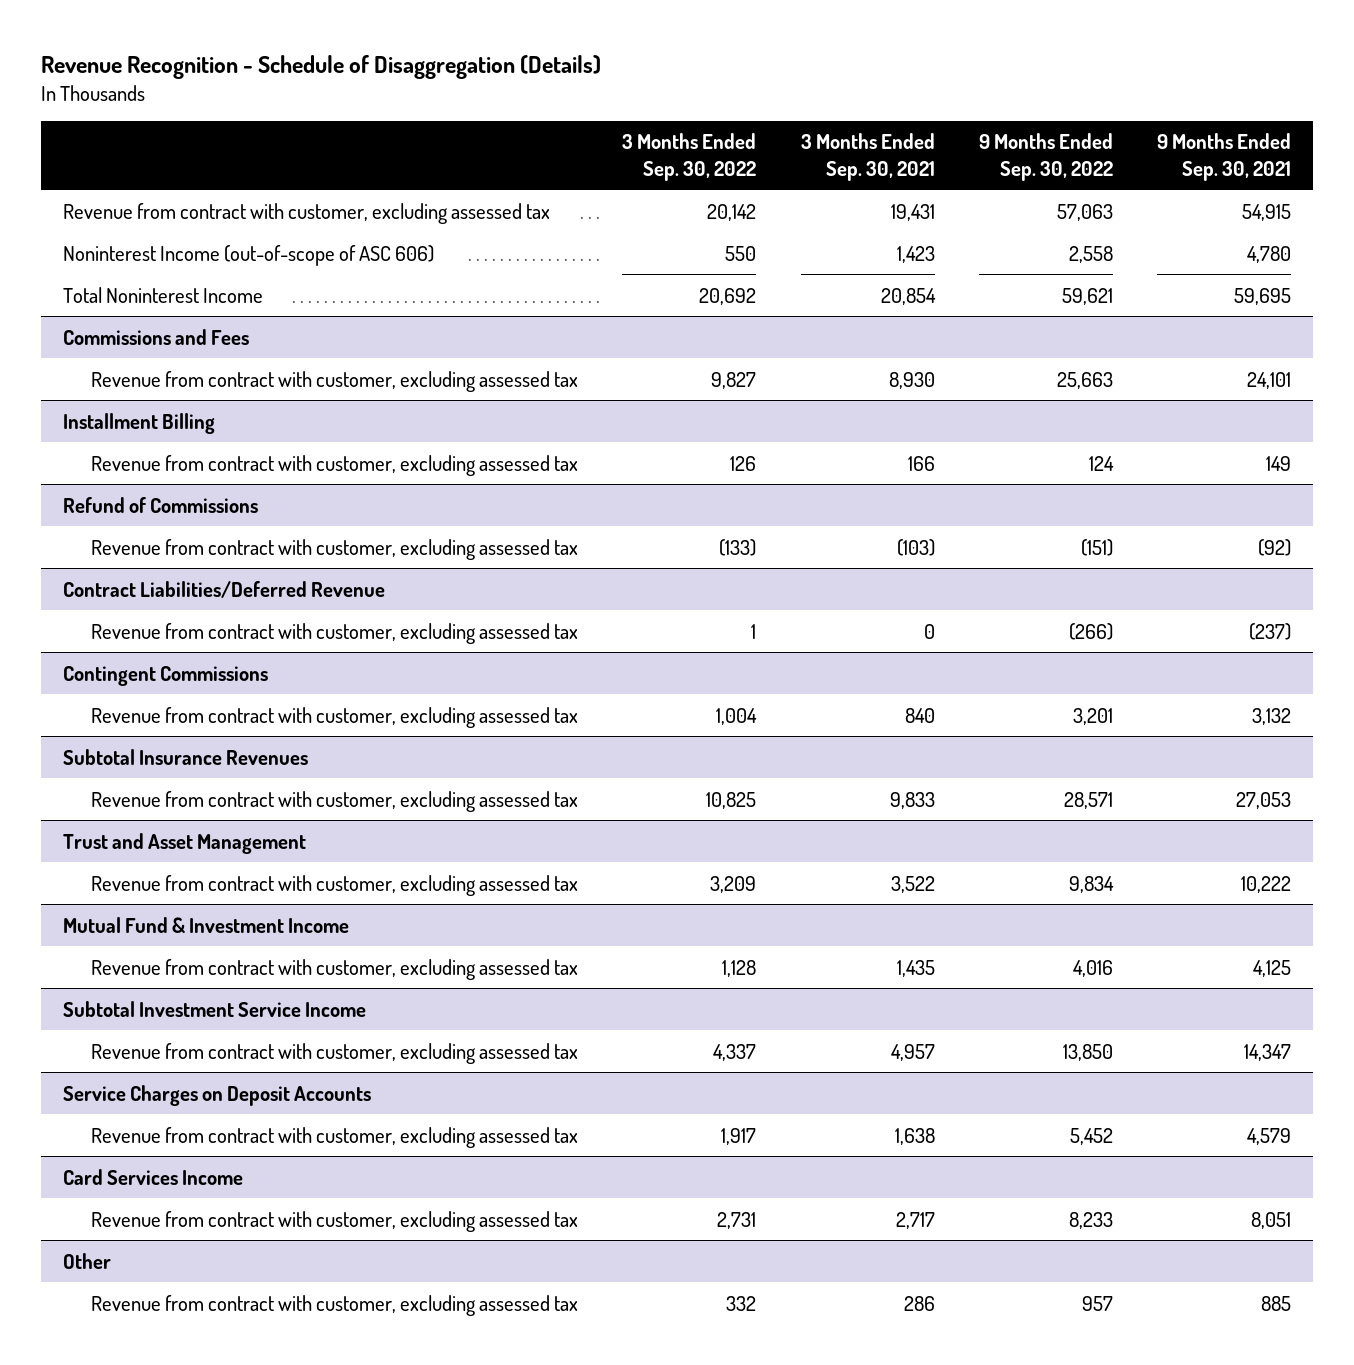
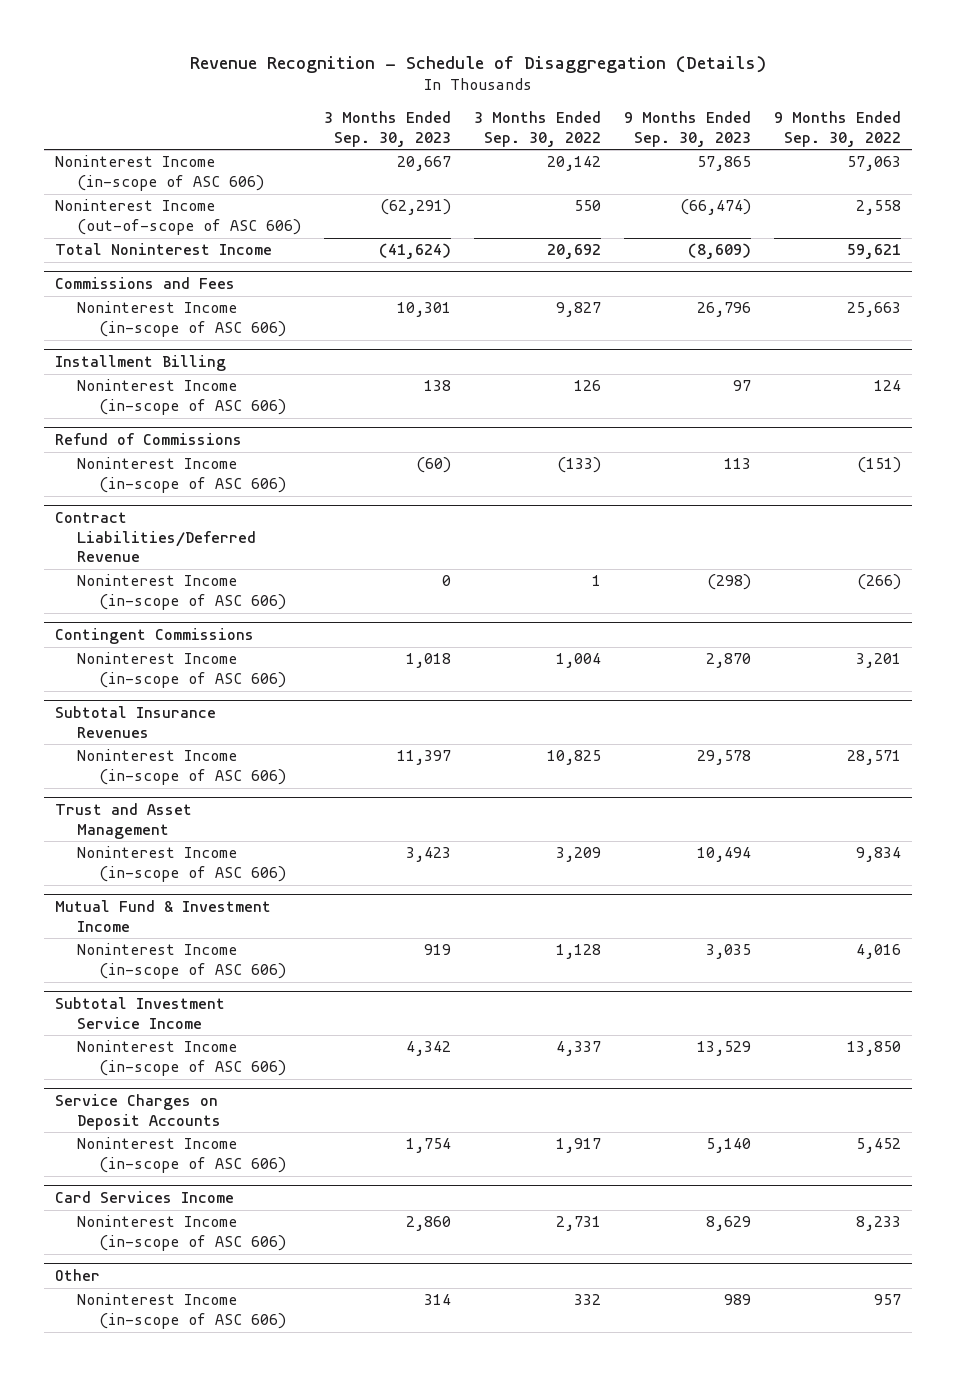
[800,133,935,181] 3 Months Ended Sep. 30, 2021 -> none
[1156,133,1291,181] 9 Months Ended Sep. 30, 2021 -> none
none -> [324,111,452,147] 3 Months Ended Sep. 30, 2023
none -> [623,111,751,147] 9 Months Ended Sep. 30, 2023
[63,202,551,224] Revenue from contract with customer, excluding assessed tax -> [55,155,265,192] Noninterest Income (in-scope of ASC 606)
[91,370,579,392] Revenue from contract with customer, excluding assessed tax -> [77,301,286,338] Noninterest Income (in-scope of ASC 606)
[91,454,579,476] Revenue from contract with customer, excluding assessed tax -> [77,379,286,416] Noninterest Income (in-scope of ASC 606)
[91,538,579,560] Revenue from contract with customer, excluding assessed tax -> [77,457,286,494] Noninterest Income (in-scope of ASC 606)
[91,622,579,644] Revenue from contract with customer, excluding assessed tax -> [77,574,286,611] Noninterest Income (in-scope of ASC 606)
[91,706,579,728] Revenue from contract with customer, excluding assessed tax -> [77,652,286,689] Noninterest Income (in-scope of ASC 606)
[91,790,579,812] Revenue from contract with customer, excluding assessed tax -> [77,749,286,786] Noninterest Income (in-scope of ASC 606)
[91,874,579,896] Revenue from contract with customer, excluding assessed tax -> [77,846,286,883] Noninterest Income (in-scope of ASC 606)
[91,958,579,980] Revenue from contract with customer, excluding assessed tax -> [77,943,286,980] Noninterest Income (in-scope of ASC 606)
[91,1042,579,1064] Revenue from contract with customer, excluding assessed tax -> [77,1040,286,1077] Noninterest Income (in-scope of ASC 606)
[91,1126,579,1148] Revenue from contract with customer, excluding assessed tax -> [77,1137,286,1174] Noninterest Income (in-scope of ASC 606)
[91,1210,579,1232] Revenue from contract with customer, excluding assessed tax -> [77,1215,286,1252] Noninterest Income (in-scope of ASC 606)
[91,1294,579,1316] Revenue from contract with customer, excluding assessed tax -> [77,1293,286,1330] Noninterest Income (in-scope of ASC 606)

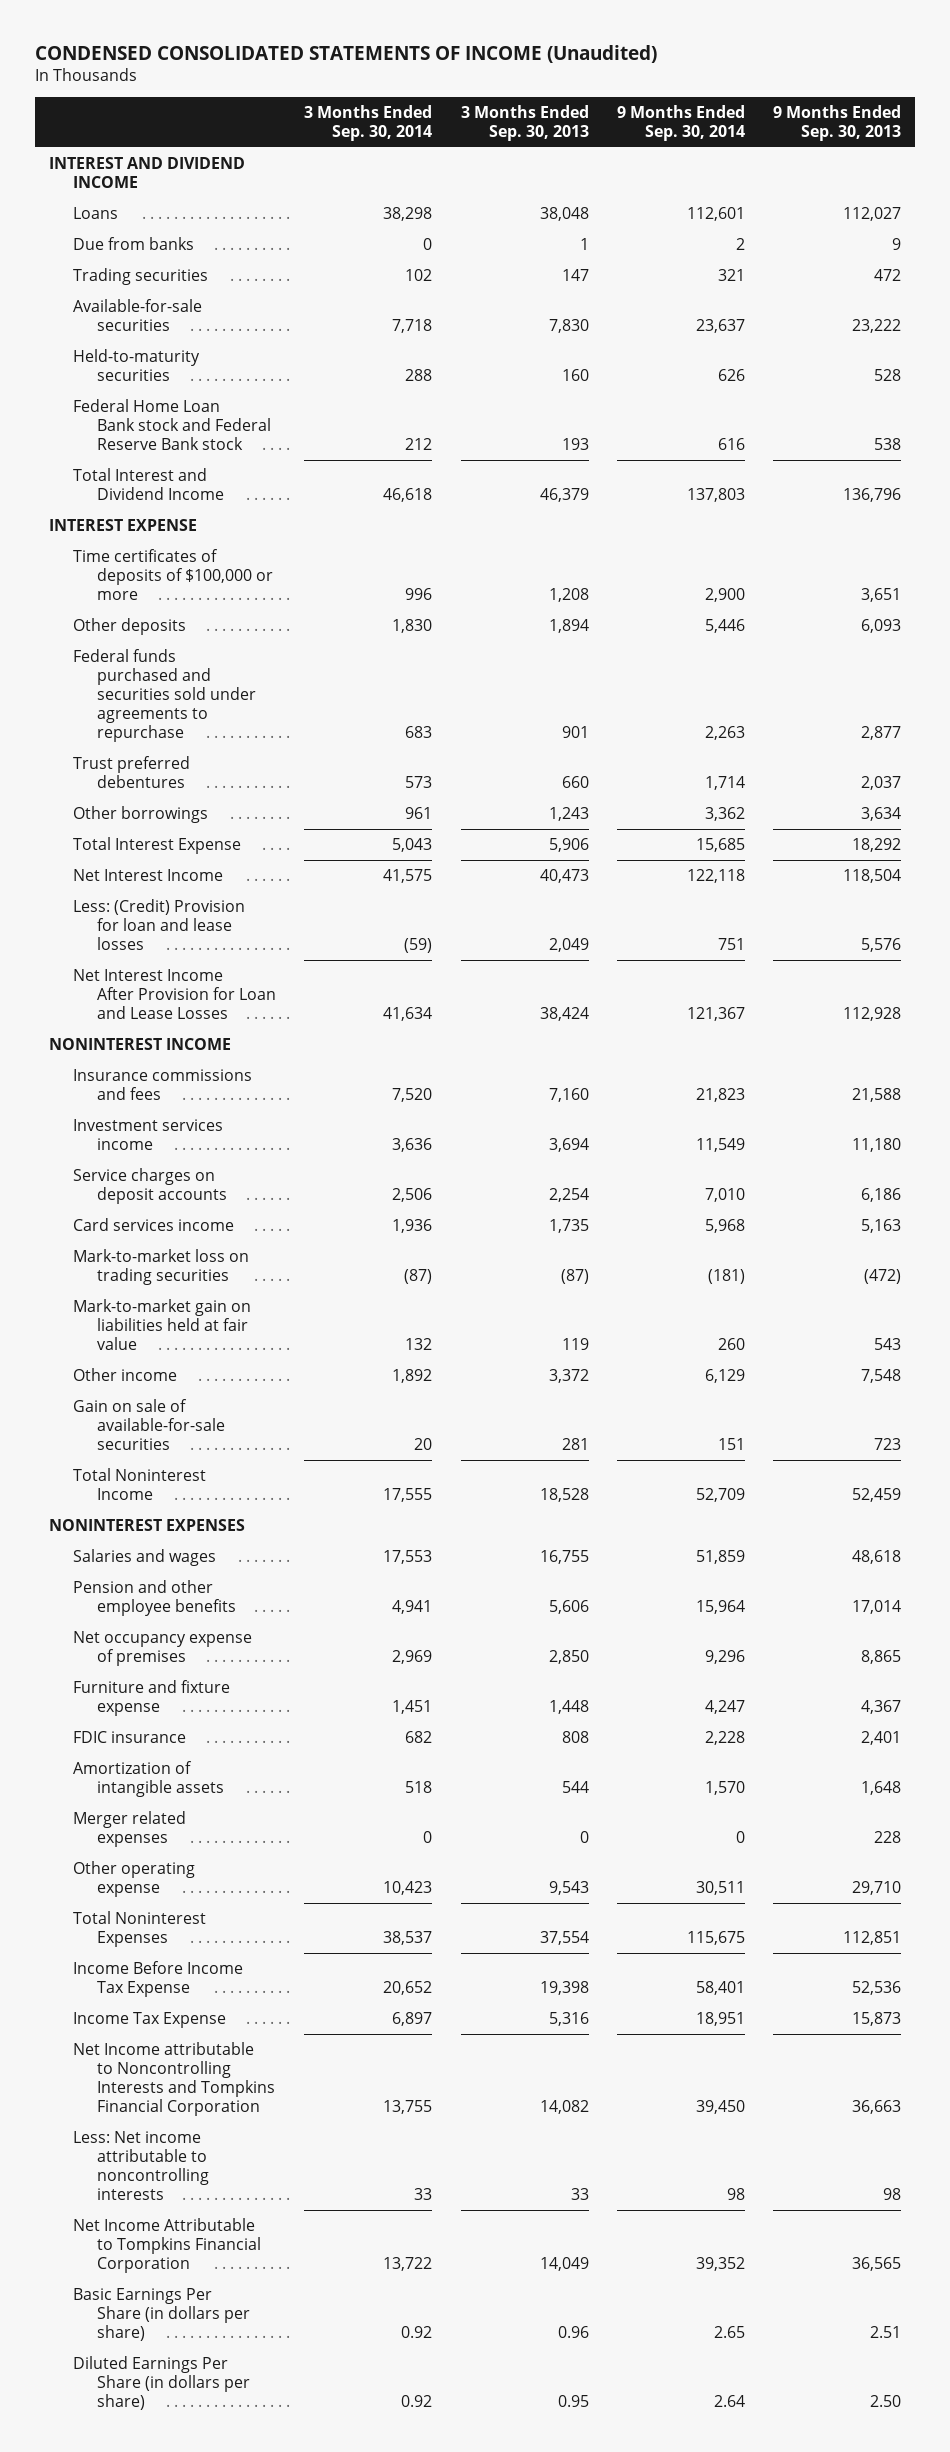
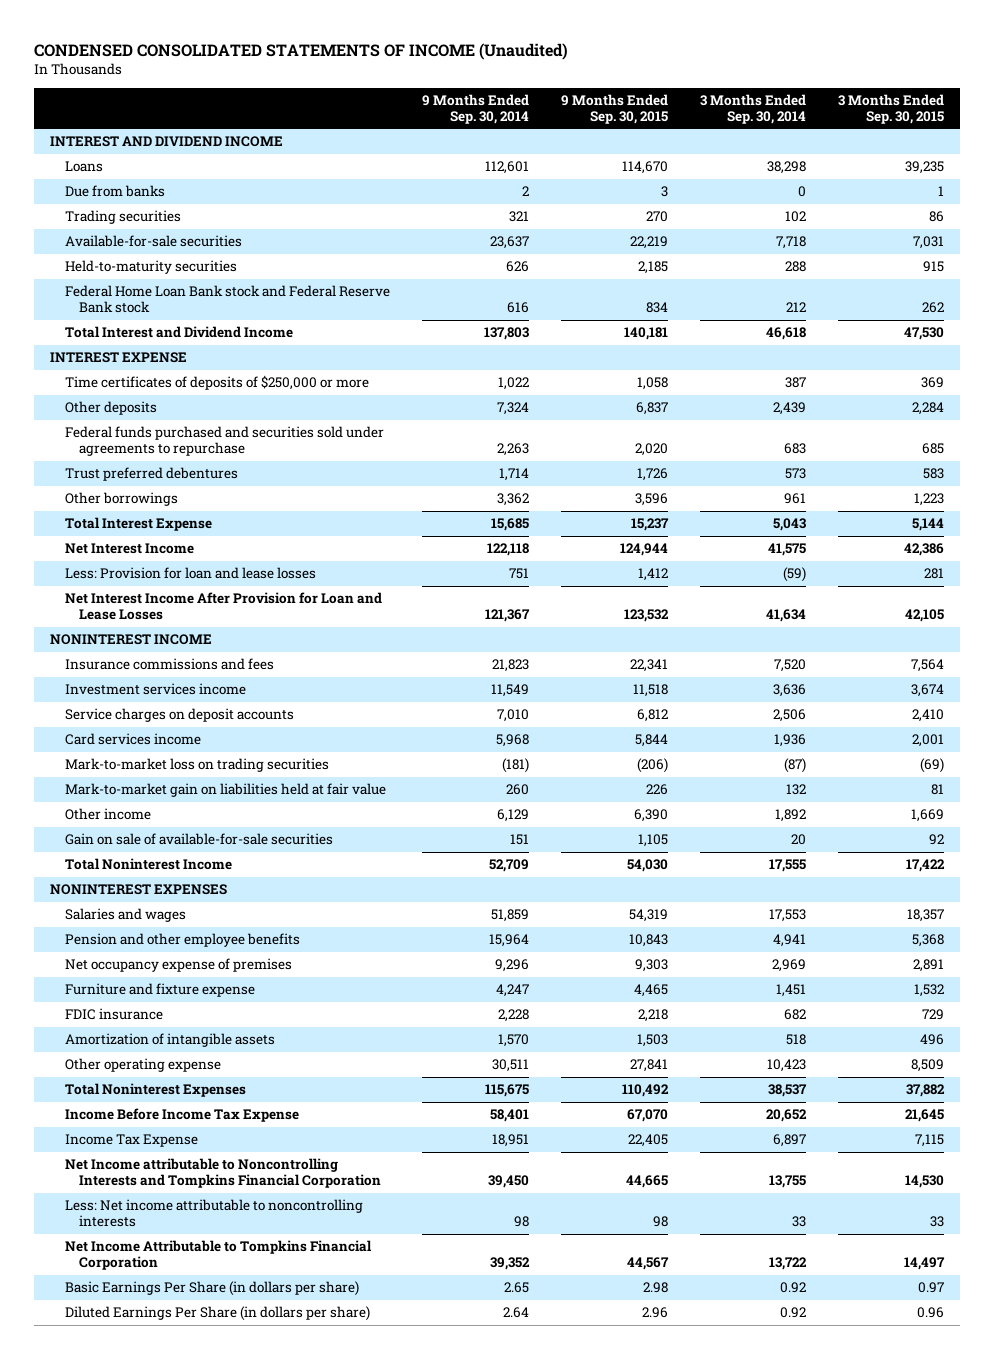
[460,105,589,142] 3 Months Ended Sep. 30, 2013 -> none
[772,105,901,142] 9 Months Ended Sep. 30, 2013 -> none
none -> [561,94,669,124] 9 Months Ended Sep. 30, 2015
none -> [838,94,945,124] 3 Months Ended Sep. 30, 2015
[73,548,274,600] Time certificates of deposits of $100,000 or more -> [64,375,369,391] Time certificates of deposits of $250,000 or more
[405,587,433,600] 996 -> [785,377,807,389] 387
[704,587,745,602] 2,900 -> [497,377,529,391] 1,022
[392,618,433,633] 1,830 -> [773,402,807,416] 2,439
[704,618,745,633] 5,446 -> [496,402,529,416] 7,324
[73,898,246,950] Less: (Credit) Provision for loan and lease losses -> [64,567,316,580] Less: Provision for loan and lease losses
[73,1810,187,1847] Merger related expenses -> none

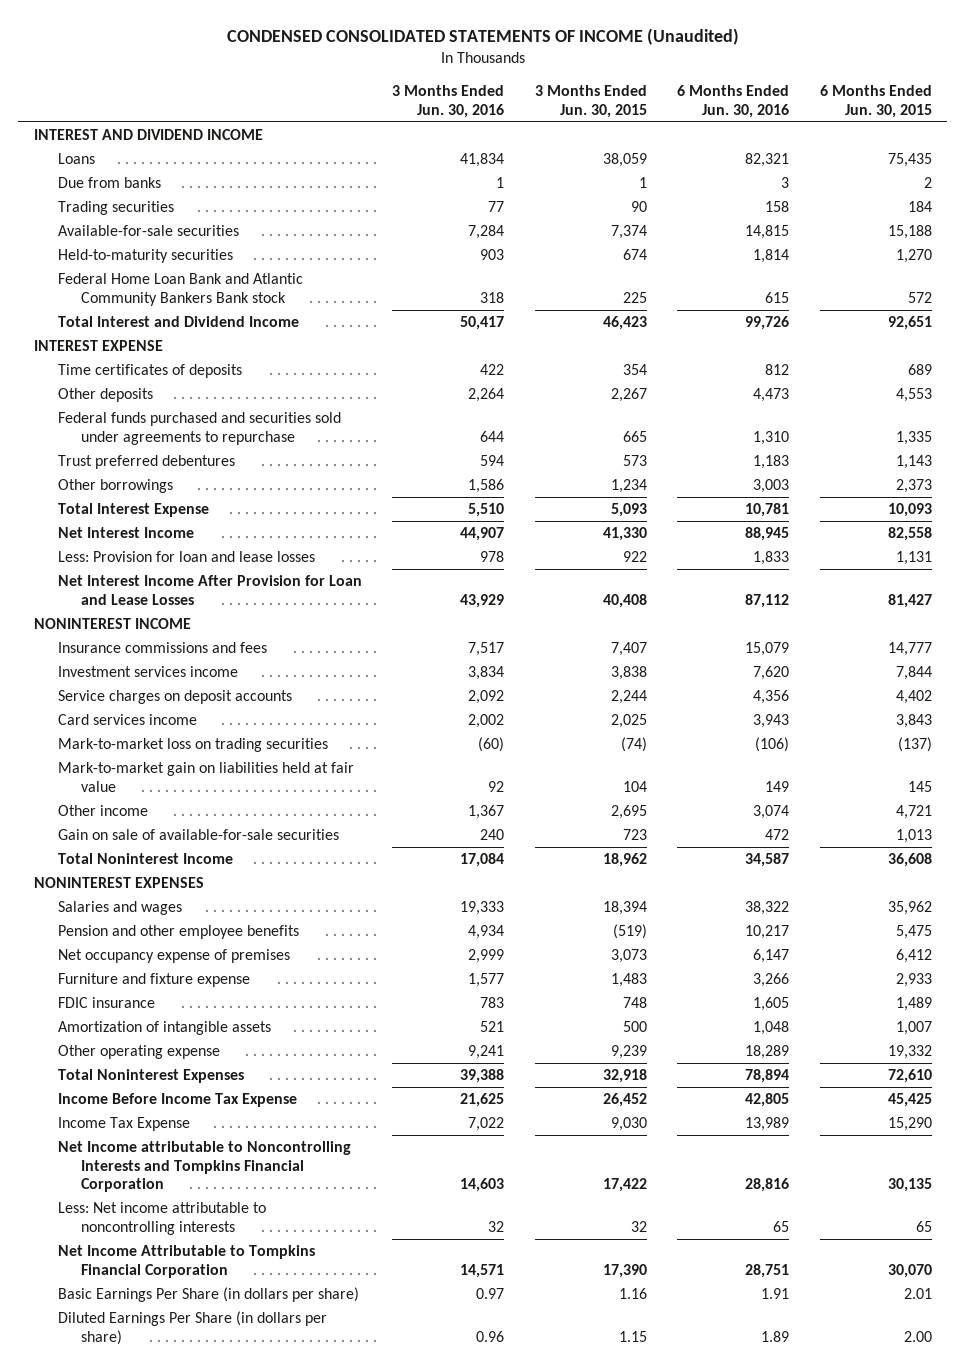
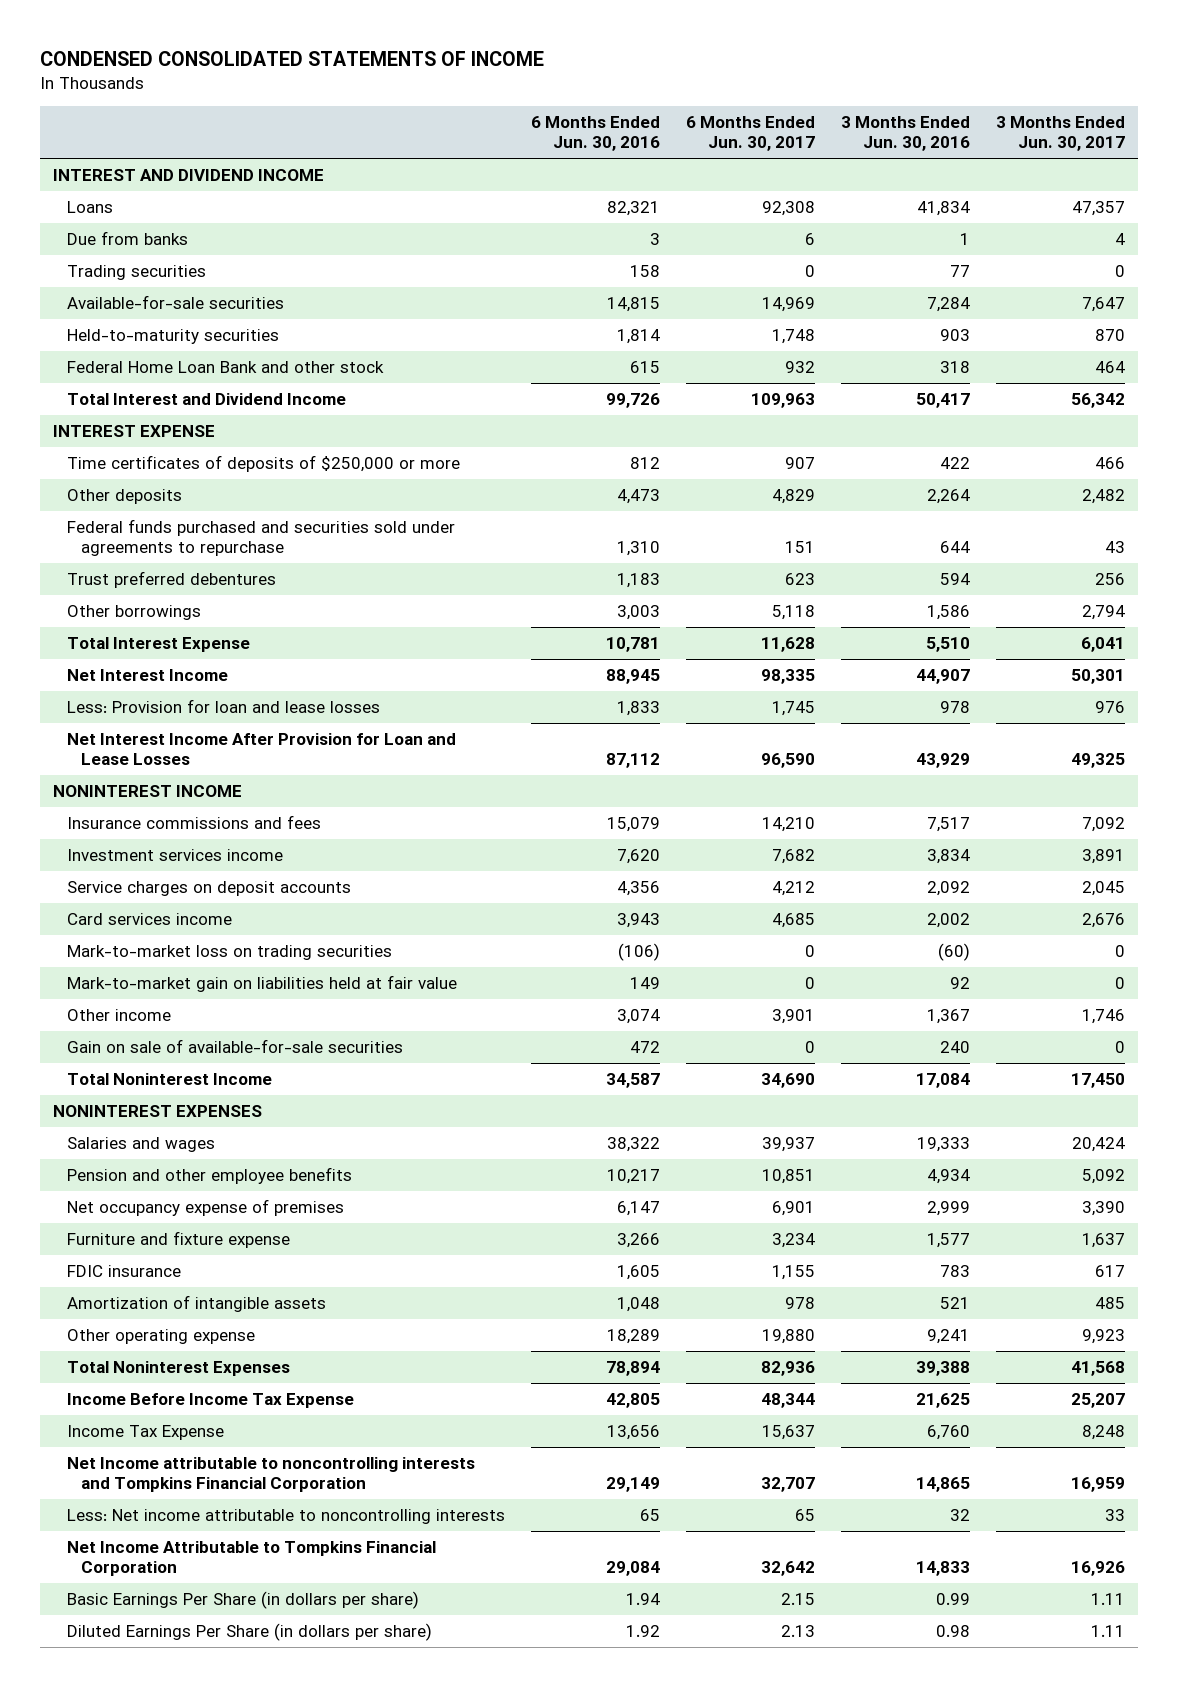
[226,28,739,46] CONDENSED CONSOLIDATED STATEMENTS OF INCOME (Unaudited) -> [40,51,545,67] CONDENSED CONSOLIDATED STATEMENTS OF INCOME
[534,84,647,118] 3 Months Ended Jun. 30, 2015 -> none
[819,84,932,118] 6 Months Ended Jun. 30, 2015 -> none
none -> [686,116,816,152] 6 Months Ended Jun. 30, 2017
none -> [995,116,1125,152] 3 Months Ended Jun. 30, 2017
[57,273,303,306] Federal Home Loan Bank and Atlantic Community Bankers Bank stock -> [67,360,385,373] Federal Home Loan Bank and other stock
[57,364,242,379] Time certificates of deposits -> [67,454,461,472] Time certificates of deposits of $250,000 or more
[468,1117,505,1132] 7,022 -> [927,1424,971,1440] 6,760
[745,1117,790,1132] 13,989 -> [607,1424,661,1440] 13,656
[57,1141,351,1193] Net Income attributable to Noncontrolling Interests and Tompkins Financial Corporation -> [67,1456,476,1493] Net Income attributable to noncontrolling interests and Tompkins Financial Corporation
[460,1178,505,1193] 14,603 -> [916,1477,971,1493] 14,865
[745,1178,790,1193] 28,816 -> [606,1477,661,1493] 29,149
[460,1263,505,1278] 14,571 -> [916,1561,971,1577] 14,833
[745,1263,790,1278] 28,751 -> [606,1561,661,1577] 29,084
[476,1288,505,1300] 0.97 -> [936,1592,971,1605] 0.99
[761,1288,790,1300] 1.91 -> [626,1592,661,1605] 1.94
[476,1330,505,1342] 0.96 -> [936,1624,971,1637] 0.98
[761,1330,790,1342] 1.89 -> [626,1624,661,1637] 1.92

